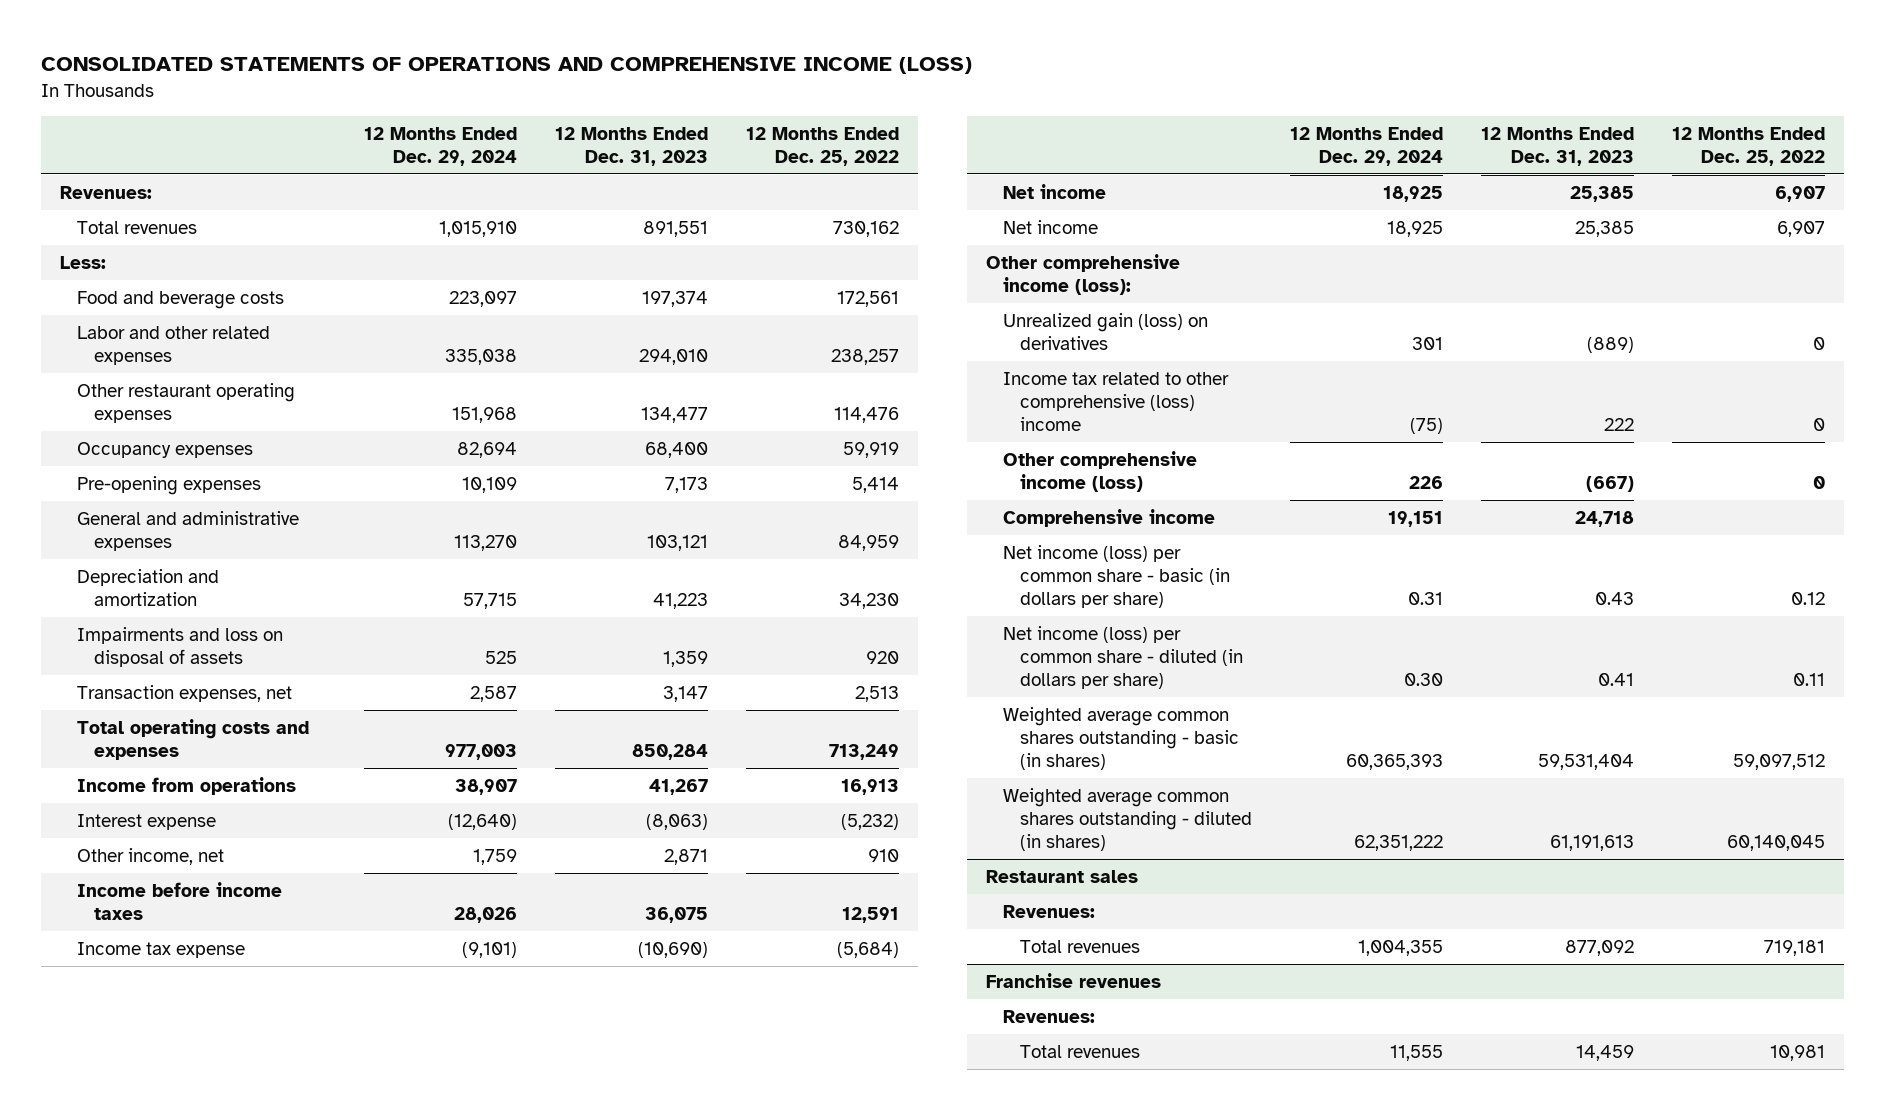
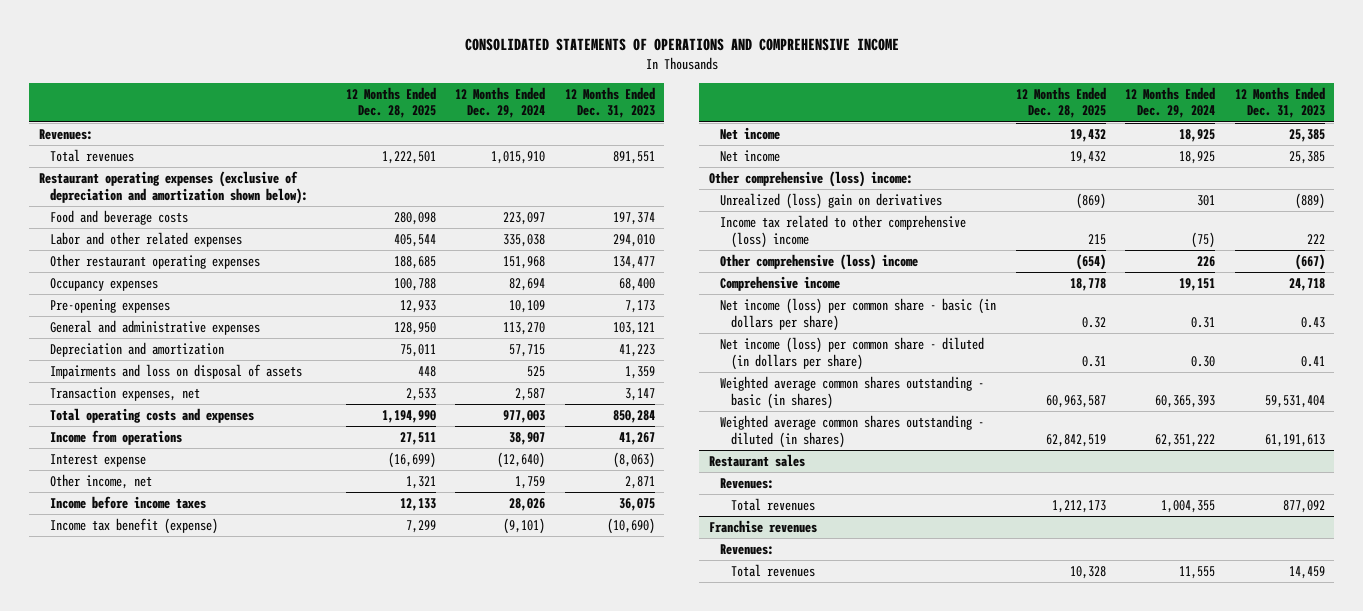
[40,56,972,74] CONSOLIDATED STATEMENTS OF OPERATIONS AND COMPREHENSIVE INCOME (LOSS) -> [464,38,899,52] CONSOLIDATED STATEMENTS OF OPERATIONS AND COMPREHENSIVE INCOME
[746,127,900,166] 12 Months Ended Dec. 25, 2022 -> none
none -> [345,86,436,119] 12 Months Ended Dec. 28, 2025
[59,256,106,270] Less: -> [38,170,309,204] Restaurant operating expenses (exclusive of depreciation and amortization shown below):
[76,942,245,959] Income tax expense -> [50,517,219,534] Income tax benefit (expense)
[985,254,1180,295] Other comprehensive income (loss): -> [708,170,913,187] Other comprehensive (loss) income:
[1002,313,1208,350] Unrealized gain (loss) on derivatives -> [720,192,943,209] Unrealized (loss) gain on derivatives
[1002,451,1197,492] Other comprehensive income (loss) -> [720,253,919,270] Other comprehensive (loss) income

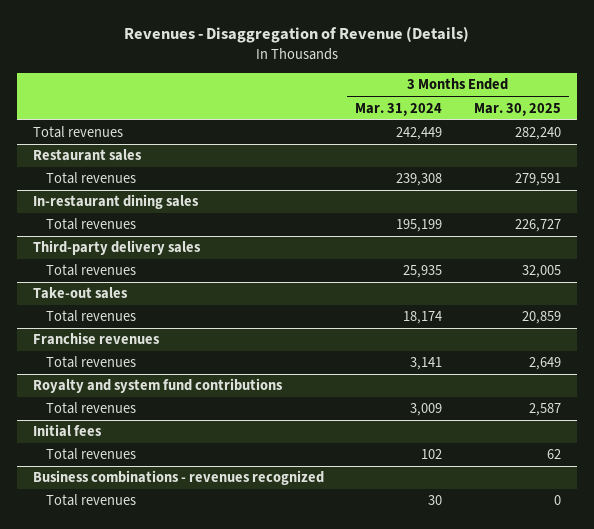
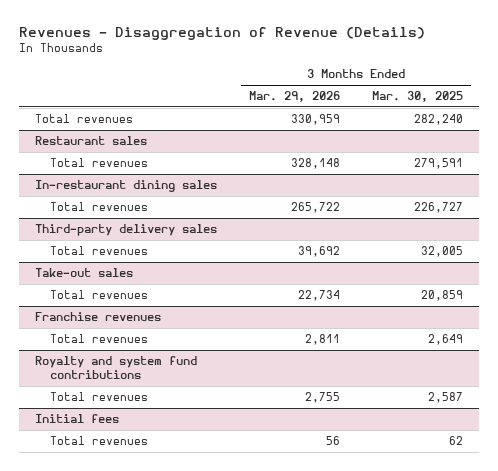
[355,102,443,116] Mar. 31, 2024 -> none
none -> [249,91,341,103] Mar. 29, 2026
[32,470,324,486] Business combinations - revenues recognized -> none
[46,494,137,507] Total revenues -> none

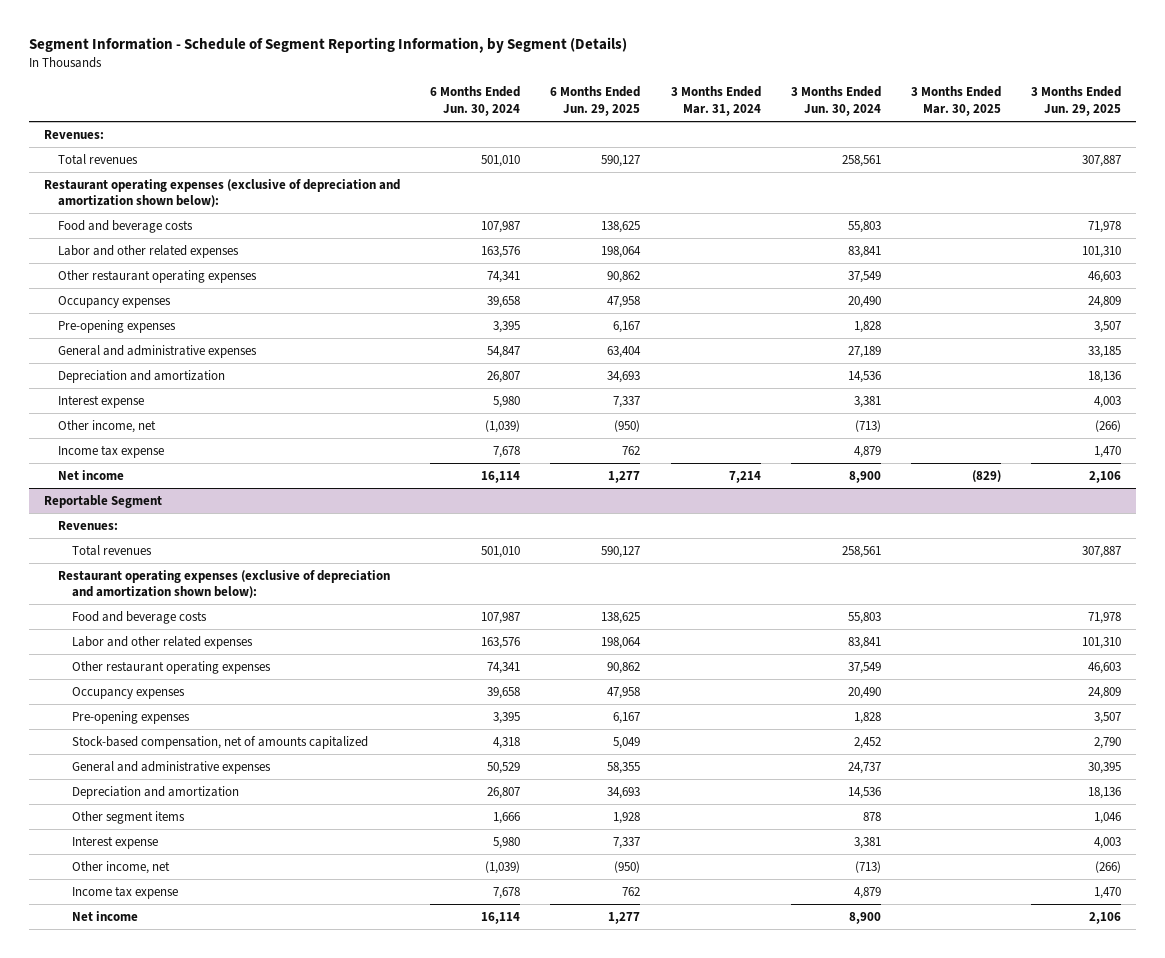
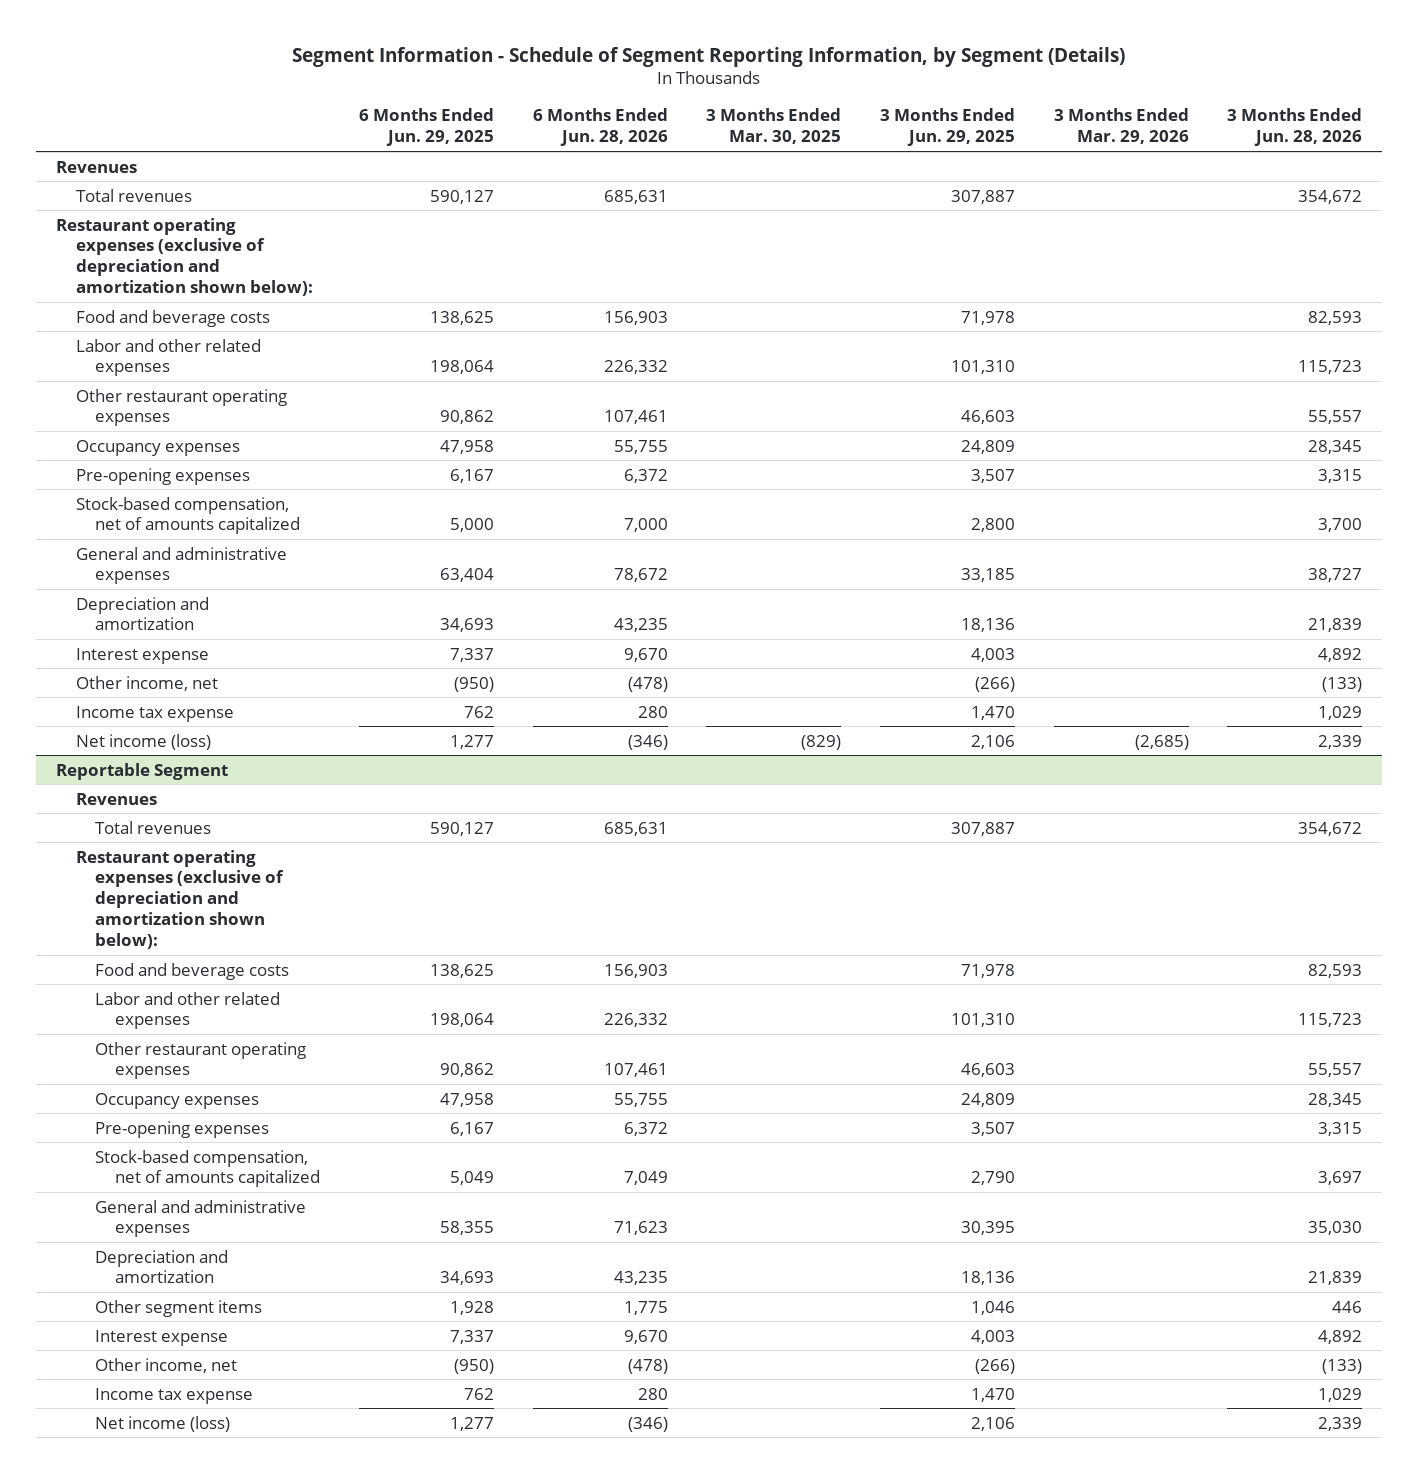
[430,86,521,117] 6 Months Ended Jun. 30, 2024 -> none
[670,86,761,117] 3 Months Ended Mar. 31, 2024 -> none
[790,86,881,117] 3 Months Ended Jun. 30, 2024 -> none
none -> [532,108,668,147] 6 Months Ended Jun. 28, 2026
none -> [1053,108,1189,145] 3 Months Ended Mar. 29, 2026
none -> [1227,108,1363,147] 3 Months Ended Jun. 28, 2026
[43,129,104,139] Revenues: -> [55,160,137,173] Revenues
none -> [75,496,301,535] Stock-based compensation, net of amounts capitalized
[57,469,124,480] Net income -> [75,733,211,750] Net income (loss)
[57,520,118,530] Revenues: -> [75,792,157,805] Revenues
[71,910,138,921] Net income -> [95,1415,231,1432] Net income (loss)

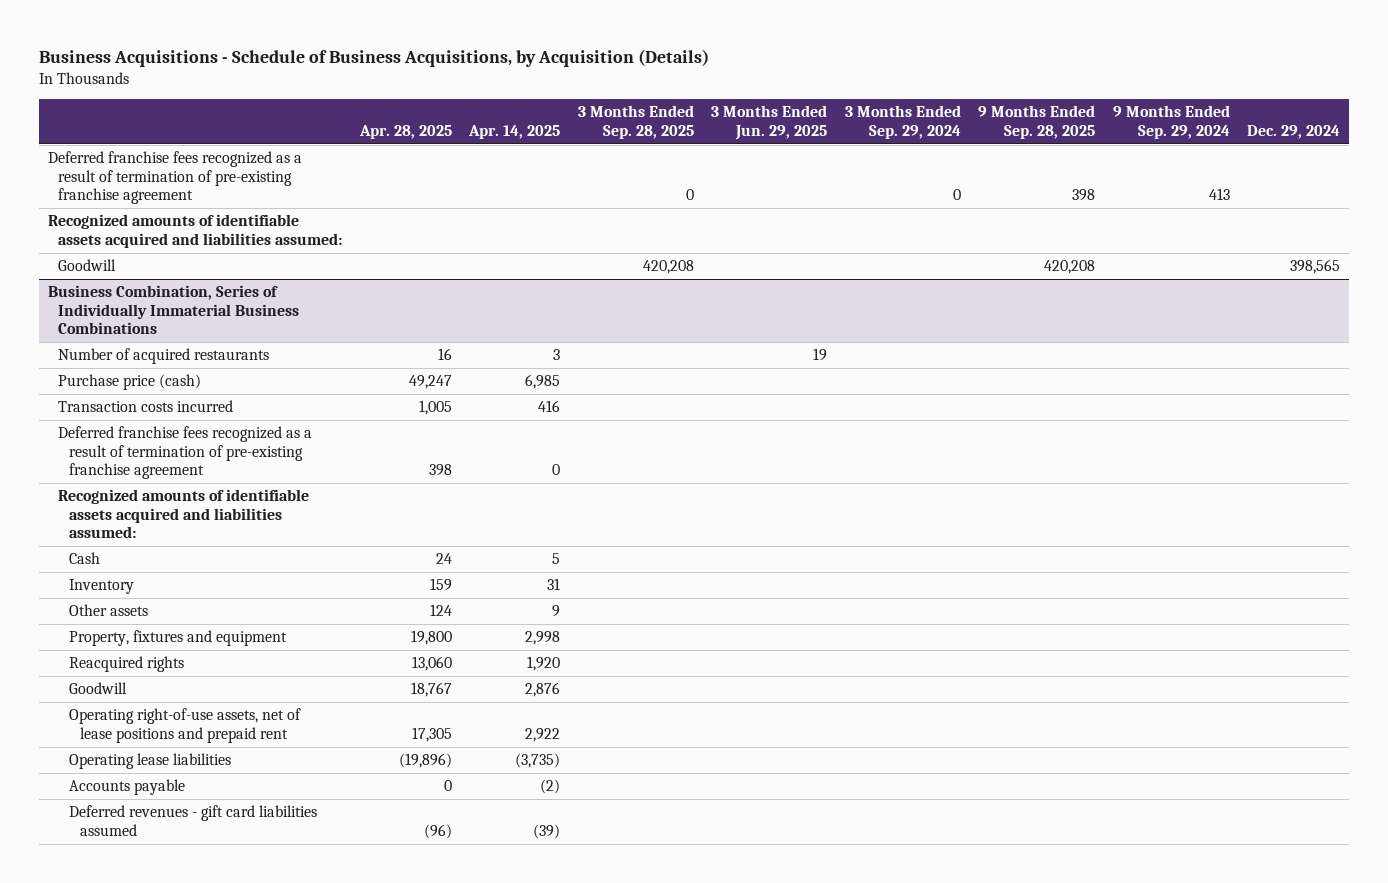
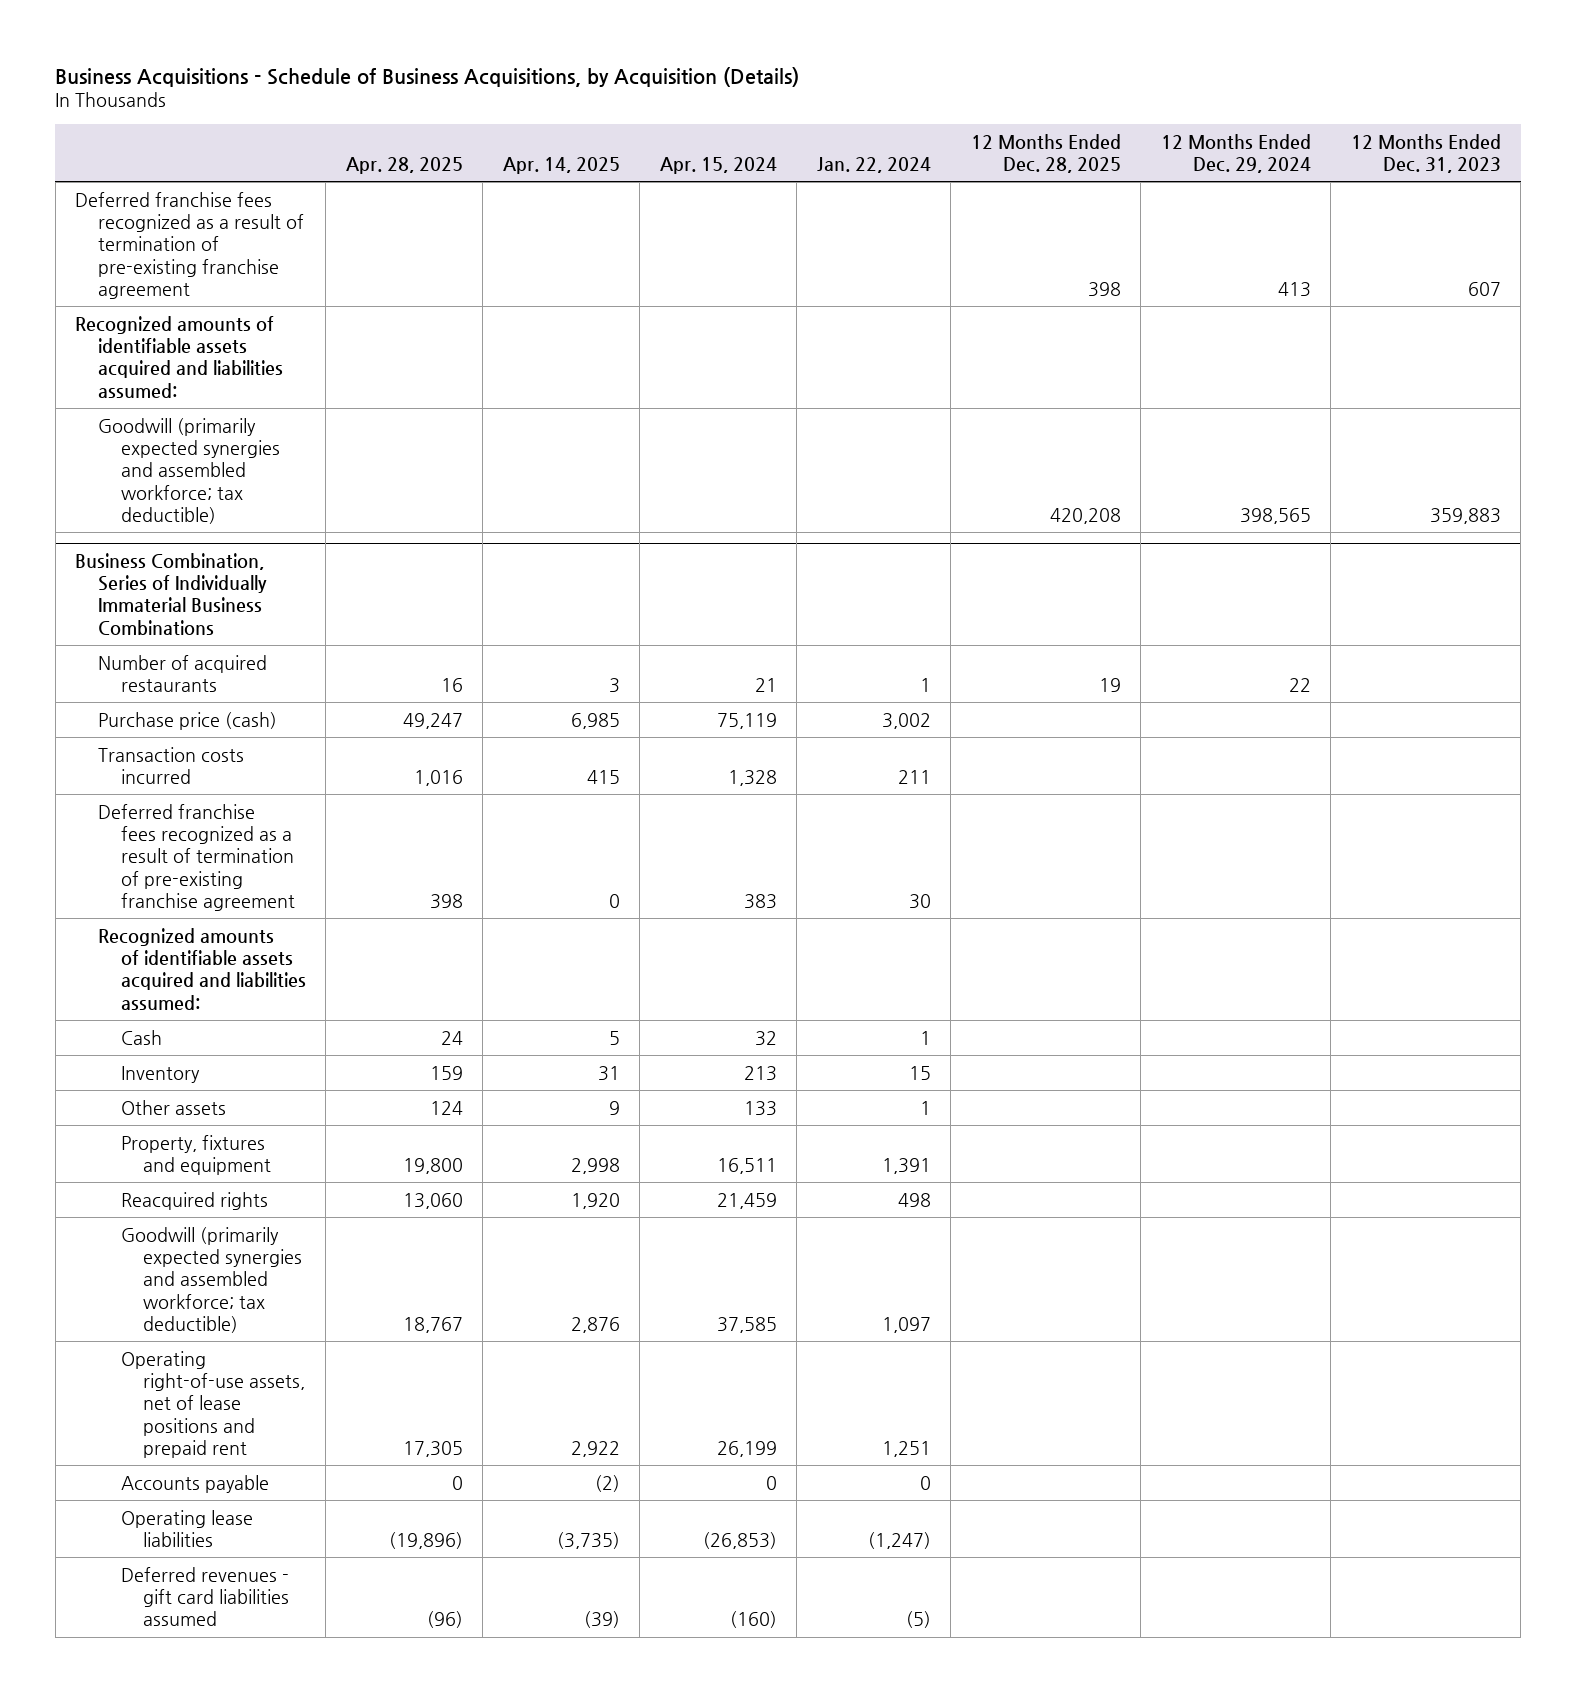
[577,105,694,139] 3 Months Ended Sep. 28, 2025 -> none
[711,105,828,140] 3 Months Ended Jun. 29, 2025 -> none
[844,105,961,139] 3 Months Ended Sep. 29, 2024 -> none
[978,105,1096,139] 9 Months Ended Sep. 28, 2025 -> none
[1112,105,1230,139] 9 Months Ended Sep. 29, 2024 -> none
[1247,124,1341,139] Dec. 29, 2024 -> none
none -> [659,156,777,174] Apr. 15, 2024
none -> [816,156,931,173] Jan. 22, 2024
none -> [970,133,1121,173] 12 Months Ended Dec. 28, 2025
none -> [1160,133,1311,173] 12 Months Ended Dec. 29, 2024
none -> [1350,133,1501,173] 12 Months Ended Dec. 31, 2023
[58,259,117,272] Goodwill -> [97,417,280,524] Goodwill (primarily expected synergies and assembled workforce; tax deductible)
[418,400,452,416] 1,005 -> [413,769,463,786] 1,016
[538,400,561,413] 416 -> [586,769,620,784] 415
[69,682,128,695] Goodwill -> [120,1226,303,1333] Goodwill (primarily expected synergies and assembled workforce; tax deductible)
[69,753,232,770] Operating lease liabilities -> [120,1509,253,1547] Operating lease liabilities

